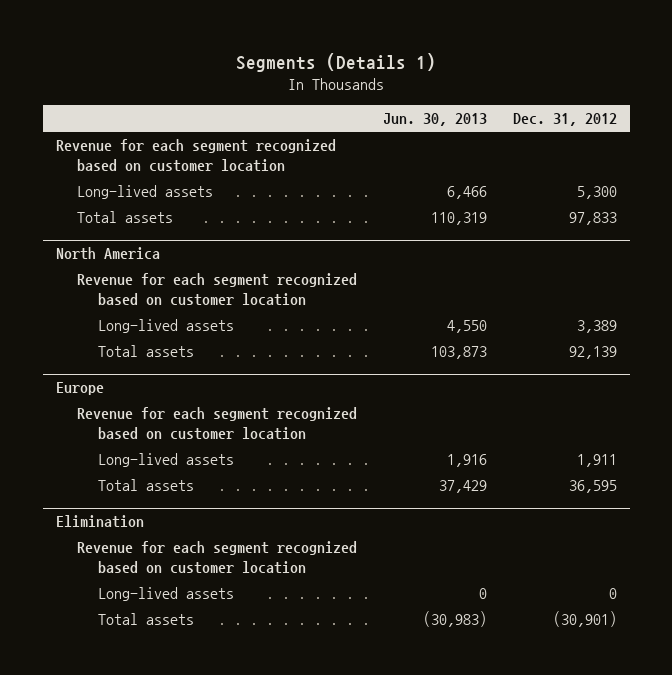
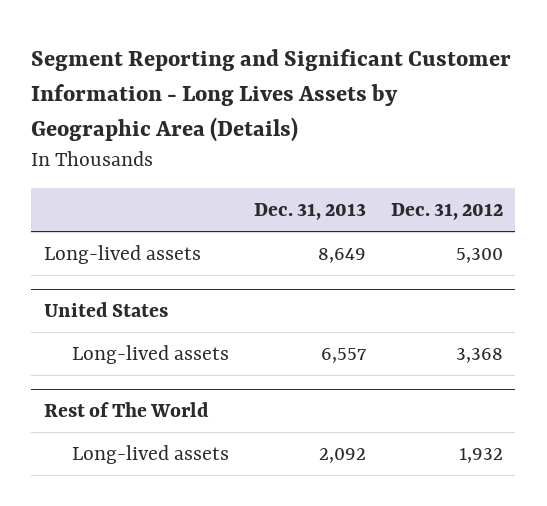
[236,52,437,72] Segments (Details 1) -> [31,49,512,142] Segment Reporting and Significant Customer Information - Long Lives Assets by Geographic Area (Details)
[382,113,487,127] Jun. 30, 2013 -> none
none -> [253,203,366,221] Dec. 31, 2013
[55,138,336,173] Revenue for each segment recognized based on customer location -> none
[76,210,173,223] Total assets -> none
[55,247,160,261] North America -> none
[76,272,357,307] Revenue for each segment recognized based on customer location -> none
[98,344,195,357] Total assets -> none
[55,382,104,396] Europe -> none
[76,406,357,441] Revenue for each segment recognized based on customer location -> none
[98,478,195,491] Total assets -> none
[55,515,144,529] Elimination -> none
[76,540,357,575] Revenue for each segment recognized based on customer location -> none
[98,586,235,601] Long-lived assets -> none
[98,612,195,625] Total assets -> none
none -> [43,302,168,318] United States
[576,319,617,333] 3,389 -> [455,347,503,363] 3,368
none -> [43,402,209,418] Rest of The World
[576,453,617,467] 1,911 -> [458,447,503,463] 1,932

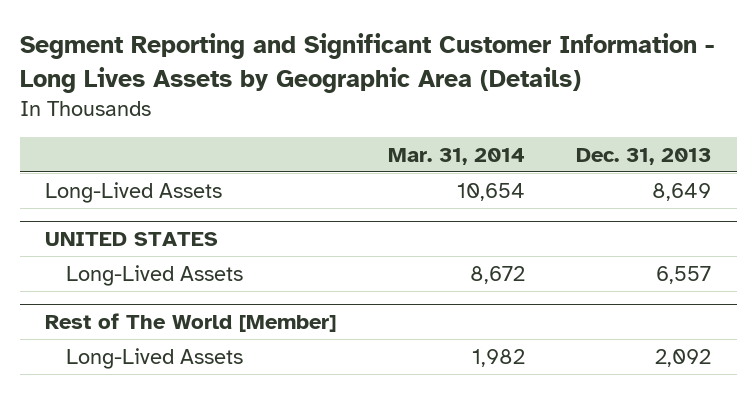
[390,203,503,221] Dec. 31, 2012 -> none
none -> [387,147,525,165] Mar. 31, 2014
[43,244,201,264] Long-lived assets -> [45,181,223,203] Long-Lived Assets
[43,302,168,318] United States -> [45,232,219,247] UNITED STATES
[72,344,230,364] Long-lived assets -> [65,264,243,286] Long-Lived Assets
[43,402,209,418] Rest of The World -> [45,313,337,333] Rest of The World [Member]
[72,444,230,464] Long-lived assets -> [65,347,243,369] Long-Lived Assets

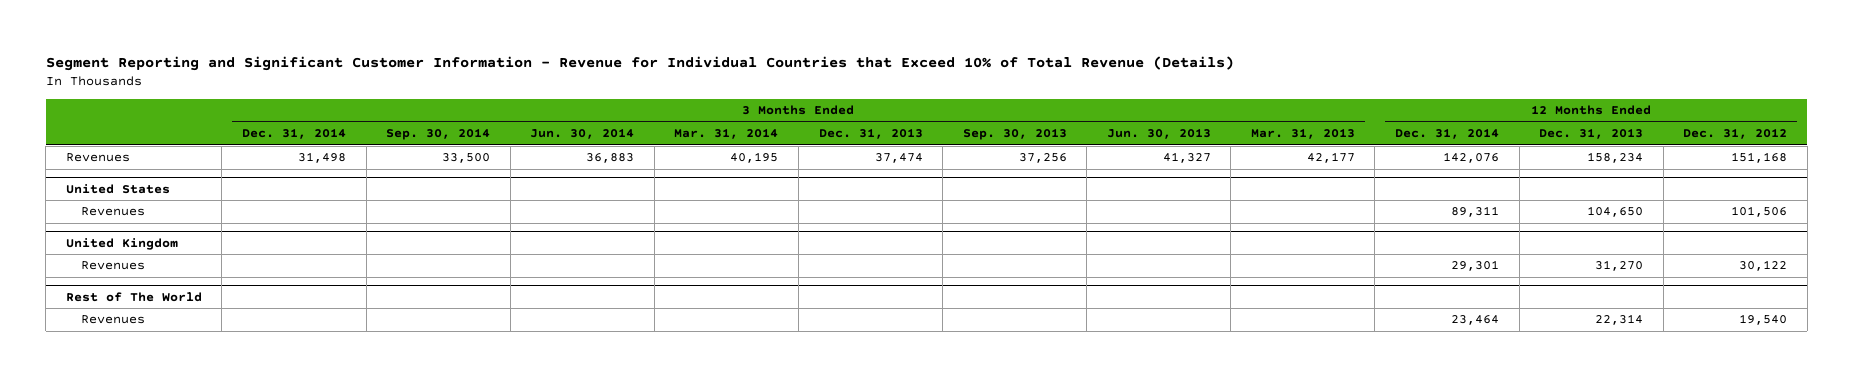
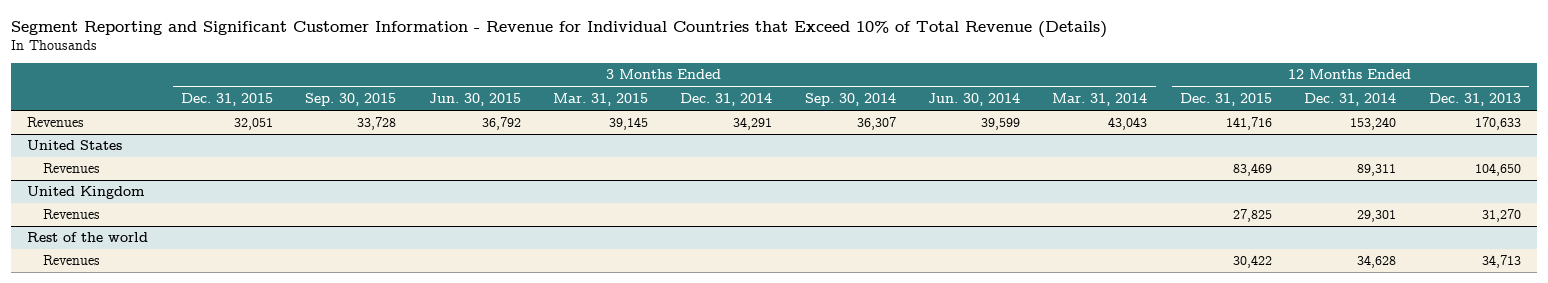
[818,128,923,140] Dec. 31, 2013 -> none
[962,128,1067,141] Sep. 30, 2013 -> none
[1106,128,1211,140] Jun. 30, 2013 -> none
[1250,128,1355,140] Mar. 31, 2013 -> none
[1683,128,1788,140] Dec. 31, 2012 -> none
none -> [180,92,273,106] Dec. 31, 2015
none -> [305,92,397,106] Sep. 30, 2015
none -> [428,92,521,106] Jun. 30, 2015
none -> [552,92,648,106] Mar. 31, 2015
none -> [1179,92,1272,106] Dec. 31, 2015
[298,152,347,164] 31,498 -> [733,117,773,131] 34,291
[442,153,491,164] 33,500 -> [856,117,896,131] 36,307
[586,153,635,164] 36,883 -> [981,118,1021,131] 39,599
[730,152,779,164] 40,195 -> [1108,117,1148,131] 43,043
[1442,152,1499,164] 142,076 -> [1350,117,1397,131] 153,240
[1587,152,1644,164] 158,234 -> [1474,117,1521,131] 170,633
[65,291,202,302] Rest of The World -> [27,232,149,243] Rest of the world
[1450,315,1499,326] 23,464 -> [1357,255,1397,269] 34,628
[1595,314,1644,326] 22,314 -> [1481,255,1521,269] 34,713

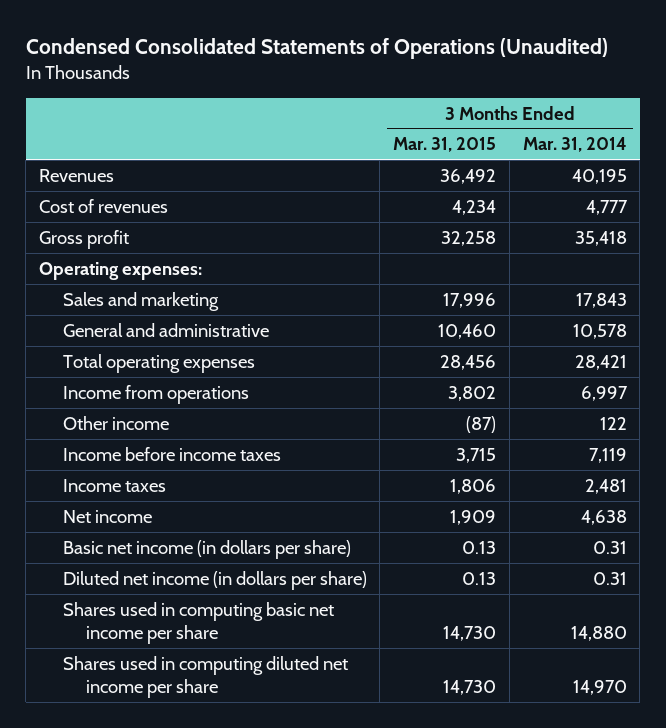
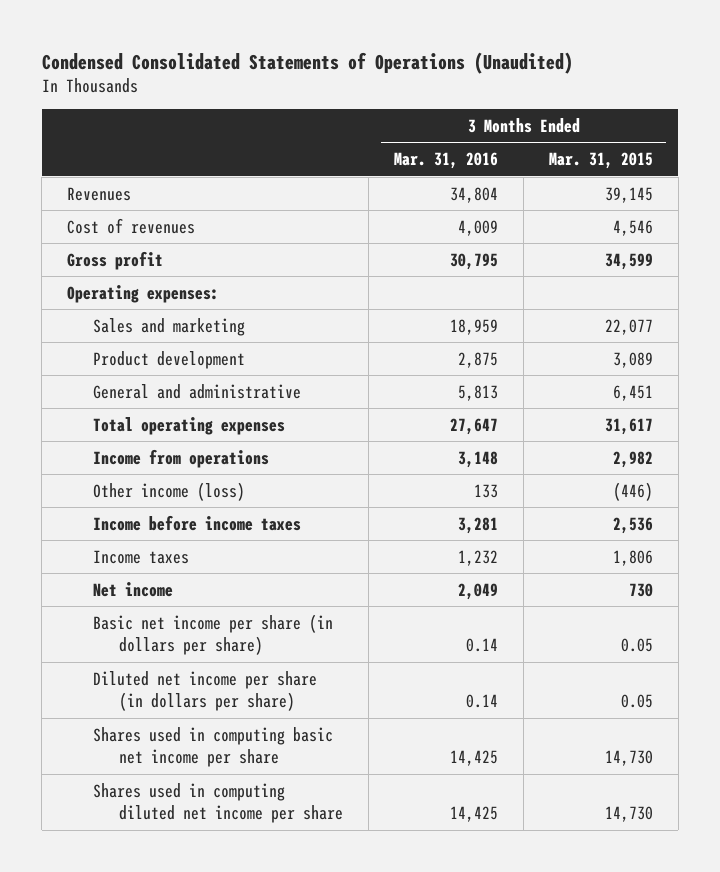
[522,137,627,153] Mar. 31, 2014 -> none
none -> [394,152,499,170] Mar. 31, 2016
[440,168,497,184] 36,492 -> [604,186,653,203] 39,145
[452,199,497,215] 4,234 -> [612,219,653,236] 4,546
[441,230,497,246] 32,258 -> [604,252,653,270] 34,599
[443,292,497,308] 17,996 -> [604,318,653,335] 22,077
none -> [93,350,246,369] Product development
[438,323,497,339] 10,460 -> [612,384,653,401] 6,451
[440,354,497,370] 28,456 -> [604,417,653,435] 31,617
[448,385,497,401] 3,802 -> [612,450,653,468] 2,982
[62,415,169,430] Other income -> [93,481,246,501] Other income (loss)
[466,415,497,433] (87) -> [612,481,653,501] (446)
[456,447,497,463] 3,715 -> [612,516,653,534] 2,536
[450,509,497,525] 1,909 -> [628,582,653,597] 730
[62,539,351,559] Basic net income (in dollars per share) -> [93,613,334,656] Basic net income per share (in dollars per share)
[462,540,497,554] 0.13 -> [620,638,653,653] 0.05
[62,570,367,590] Diluted net income (in dollars per share) -> [93,670,318,712] Diluted net income per share (in dollars per share)
[462,571,497,585] 0.13 -> [620,694,653,709] 0.05

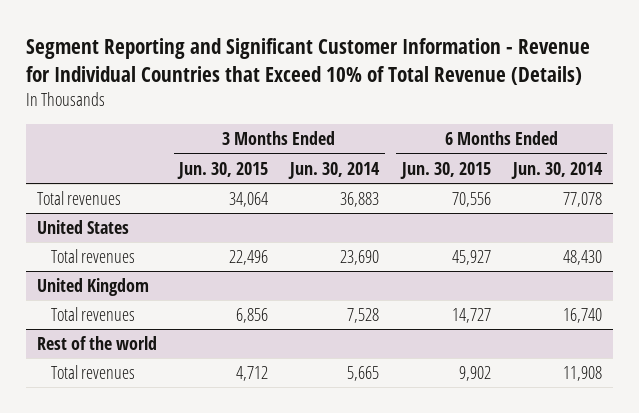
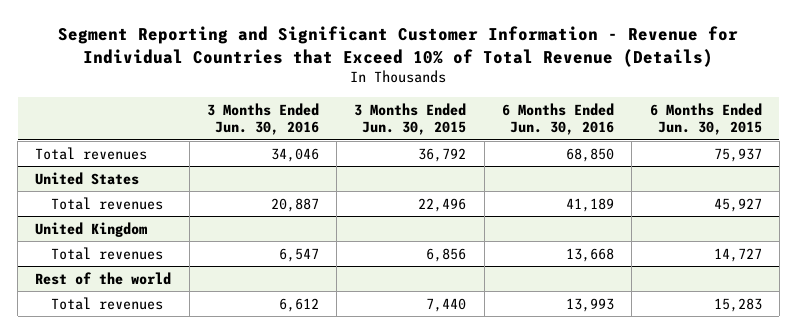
[288,161,381,179] Jun. 30, 2014 -> none
[510,161,603,179] Jun. 30, 2014 -> none
none -> [206,102,319,136] 3 Months Ended Jun. 30, 2016
none -> [501,102,614,136] 6 Months Ended Jun. 30, 2016
[229,192,269,208] 34,064 -> [418,147,467,162] 36,792
[451,192,491,208] 70,556 -> [713,147,762,162] 75,937
[236,366,269,382] 4,712 -> [426,297,467,312] 7,440
[458,366,491,382] 9,902 -> [713,297,762,312] 15,283

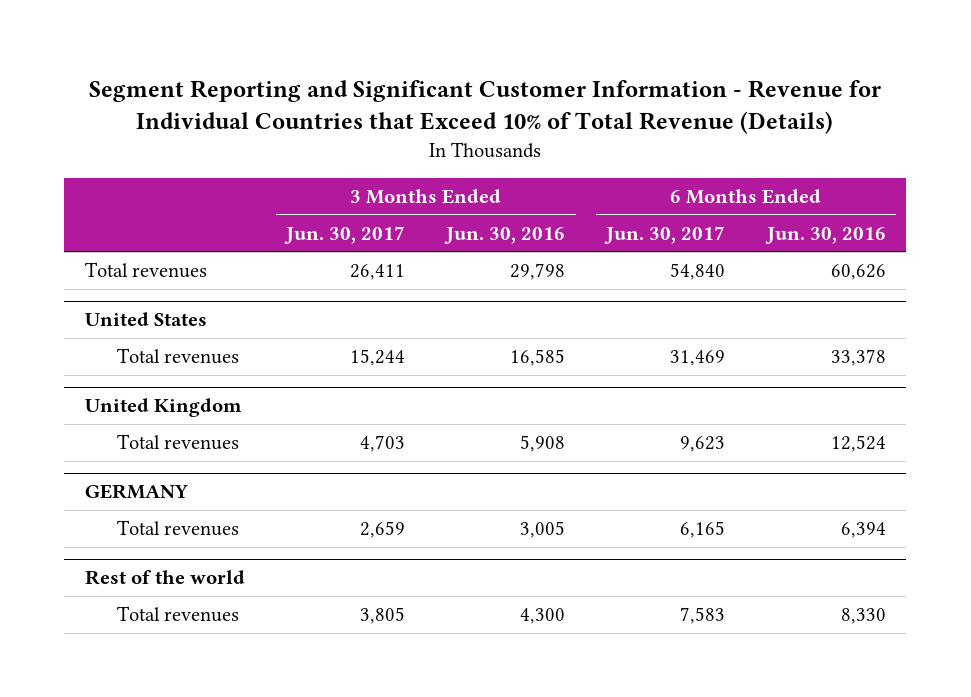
[354,102,467,136] 3 Months Ended Jun. 30, 2015 -> none
[649,102,762,136] 6 Months Ended Jun. 30, 2015 -> none
none -> [284,225,406,244] Jun. 30, 2017
none -> [604,225,726,244] Jun. 30, 2017
[270,147,319,162] 34,046 -> [510,263,566,281] 29,798
[565,147,614,162] 68,850 -> [830,264,886,281] 60,626
[270,197,319,212] 20,887 -> [510,349,566,367] 16,585
[565,197,614,212] 41,189 -> [830,349,886,367] 33,378
[278,247,319,262] 6,547 -> [520,435,566,453] 5,908
[565,247,614,262] 13,668 -> [830,435,886,453] 12,524
none -> [85,484,189,500] GERMANY
none -> [117,520,240,537] Total revenues
[278,297,319,312] 6,612 -> [520,608,566,625] 4,300
[565,297,614,312] 13,993 -> [840,608,886,625] 8,330

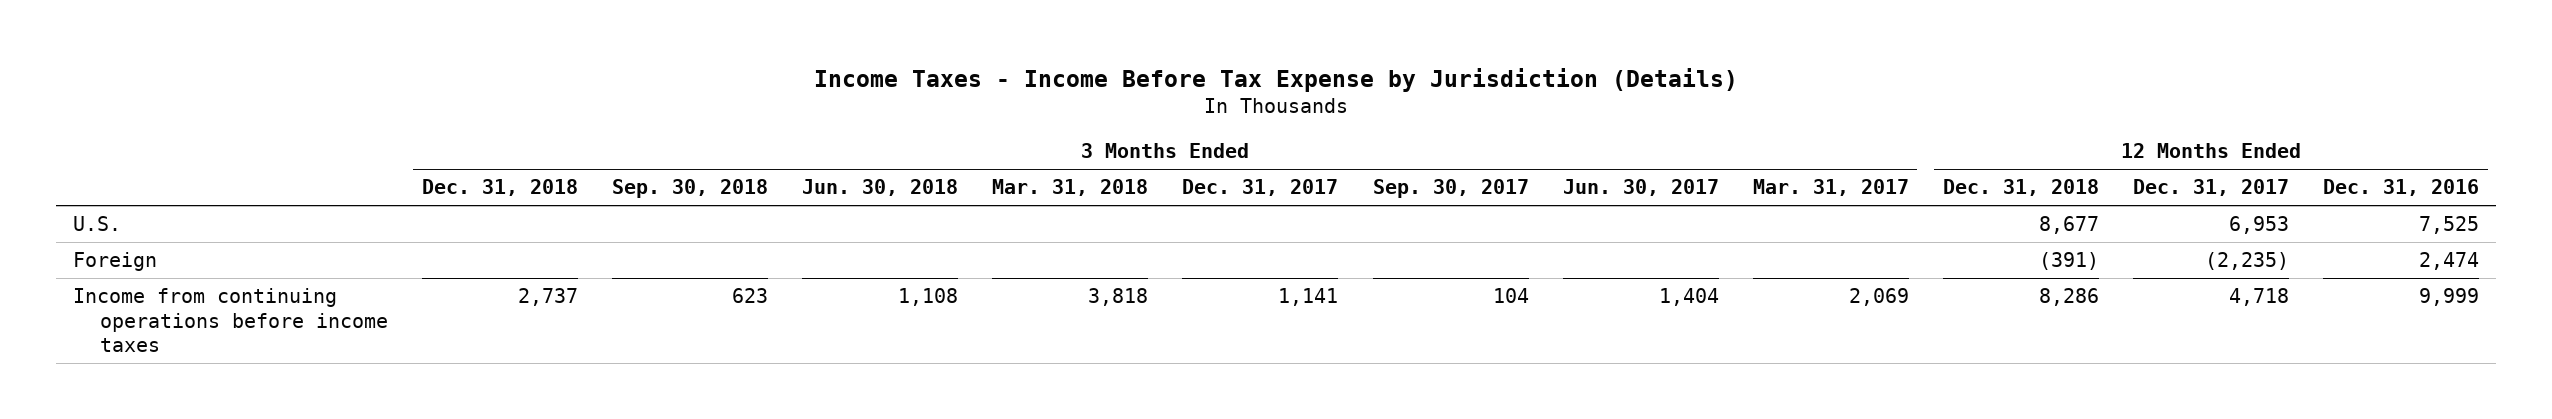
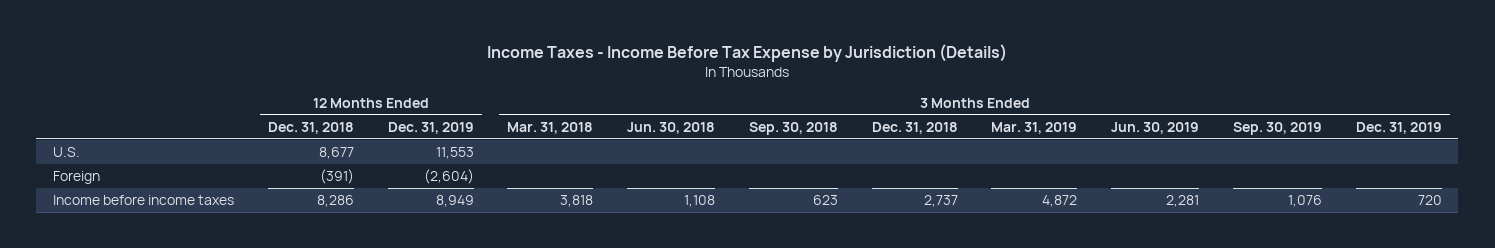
[1182,179,1339,197] Dec. 31, 2017 -> none
[1372,179,1529,199] Sep. 30, 2017 -> none
[1562,179,1719,197] Jun. 30, 2017 -> none
[1752,179,1909,197] Mar. 31, 2017 -> none
[2133,179,2290,197] Dec. 31, 2017 -> none
[2323,179,2480,197] Dec. 31, 2016 -> none
none -> [387,121,474,134] Dec. 31, 2019
none -> [991,121,1078,134] Mar. 31, 2019
none -> [1111,121,1200,134] Jun. 30, 2019
none -> [1232,121,1322,135] Sep. 30, 2019
none -> [1355,121,1442,134] Dec. 31, 2019
[73,288,388,353] Income from continuing operations before income taxes -> [53,195,235,206] Income before income taxes

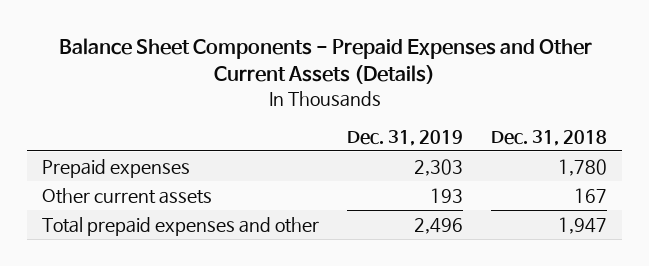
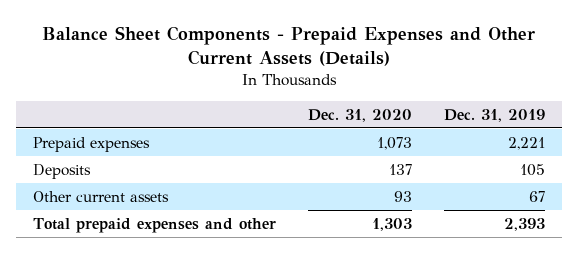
[491,129,608,146] Dec. 31, 2018 -> none
none -> [308,108,413,122] Dec. 31, 2020
[414,158,464,176] 2,303 -> [508,136,546,150] 2,221
none -> [32,163,91,179] Deposits
[430,187,464,203] 193 -> [529,190,546,202] 67
[414,217,464,234] 2,496 -> [504,217,546,231] 2,393

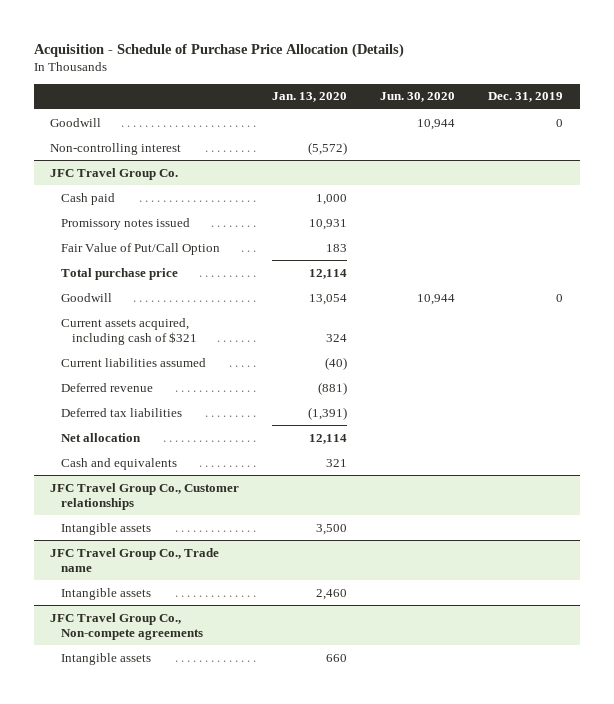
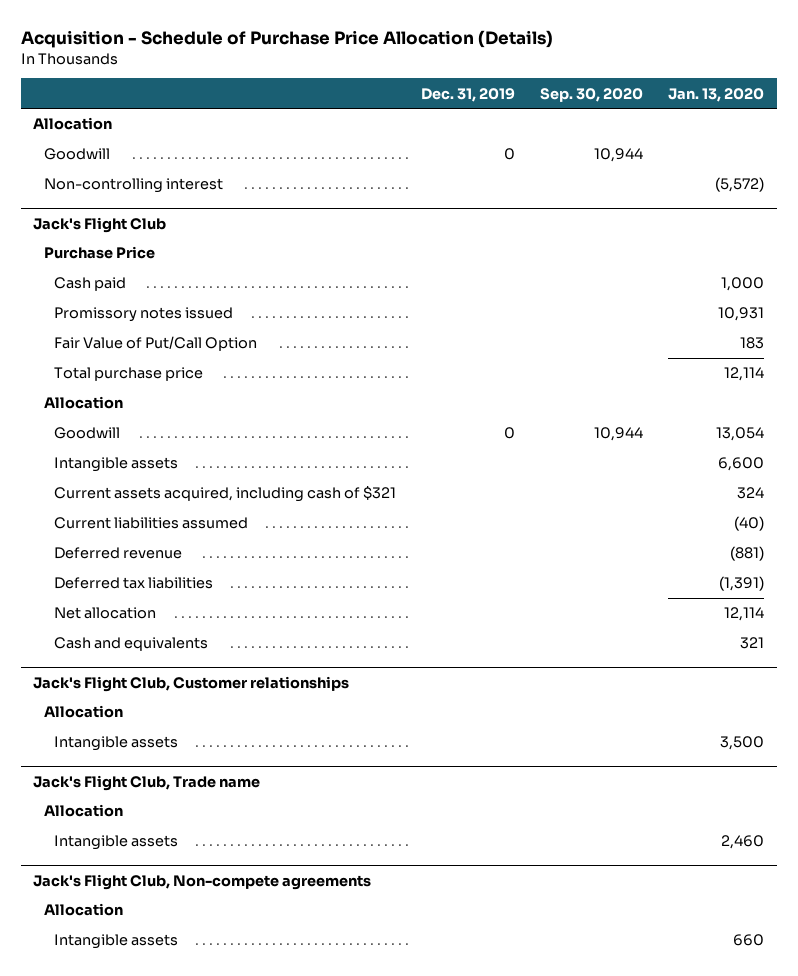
[380,92,456,103] Jun. 30, 2020 -> none
none -> [540,87,644,102] Sep. 30, 2020
none -> [33,117,113,131] Allocation
[50,167,179,180] JFC Travel Group Co. -> [33,216,167,233] Jack's Flight Club
none -> [43,246,155,260] Purchase Price
none -> [43,396,123,410] Allocation
none -> [54,457,179,473] Intangible assets
[50,482,240,510] JFC Travel Group Co., Customer relationships -> none
none -> [33,675,350,692] Jack's Flight Club, Customer relationships
none -> [43,705,123,719] Allocation
[50,547,220,572] JFC Travel Group Co., Trade name -> none
none -> [33,774,261,791] Jack's Flight Club, Trade name
none -> [43,804,123,818] Allocation
[50,612,204,640] JFC Travel Group Co., Non-compete agreements -> none
none -> [33,873,372,890] Jack's Flight Club, Non-compete agreements
none -> [43,903,123,917] Allocation

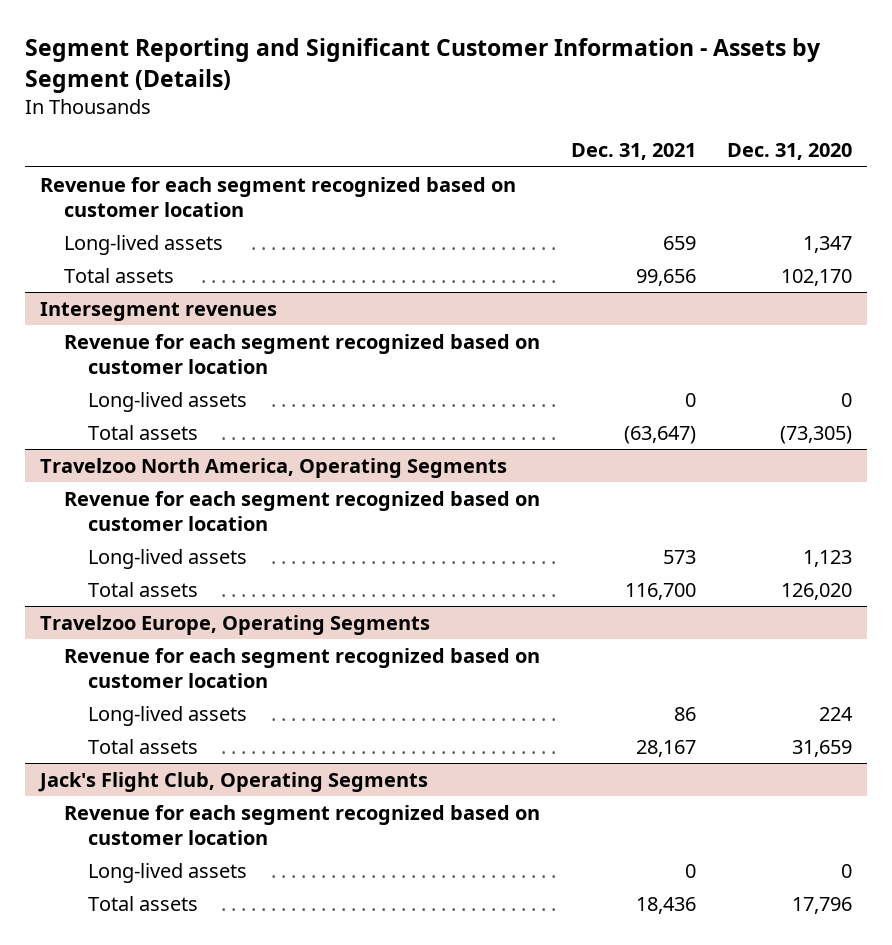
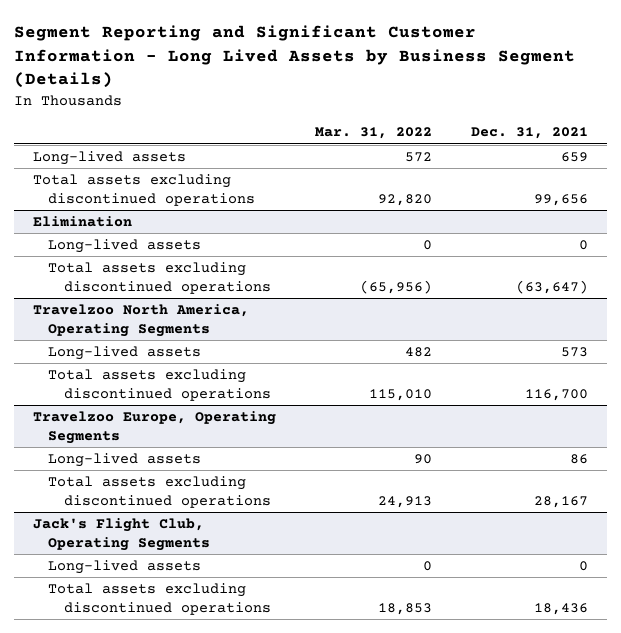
[24,37,821,93] Segment Reporting and Significant Customer Information - Assets by Segment (Details) -> [13,25,575,89] Segment Reporting and Significant Customer Information - Long Lived Assets by Business Segment (Details)
[726,143,852,161] Dec. 31, 2020 -> none
none -> [314,127,432,140] Mar. 31, 2022
[40,176,517,217] Revenue for each segment recognized based on customer location -> none
[64,333,541,374] Revenue for each segment recognized based on customer location -> none
[64,267,175,283] Total assets -> [33,174,256,206] Total assets excluding discontinued operations
[40,301,278,321] Intersegment revenues -> [33,216,133,228] Elimination
[88,424,199,440] Total assets -> [48,262,271,294] Total assets excluding discontinued operations
[64,490,541,531] Revenue for each segment recognized based on customer location -> none
[88,581,199,597] Total assets -> [48,369,271,401] Total assets excluding discontinued operations
[64,647,541,688] Revenue for each segment recognized based on customer location -> none
[88,738,199,754] Total assets -> [48,476,271,508] Total assets excluding discontinued operations
[64,804,541,845] Revenue for each segment recognized based on customer location -> none
[88,895,199,911] Total assets -> [48,583,271,615] Total assets excluding discontinued operations

